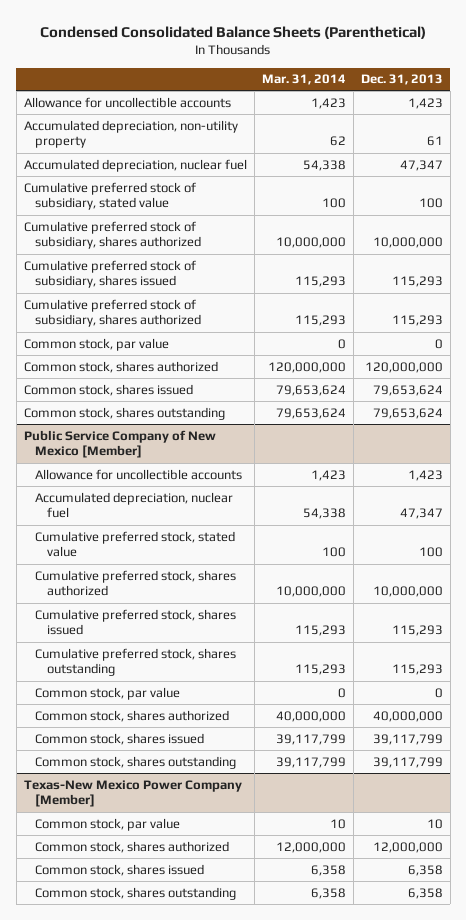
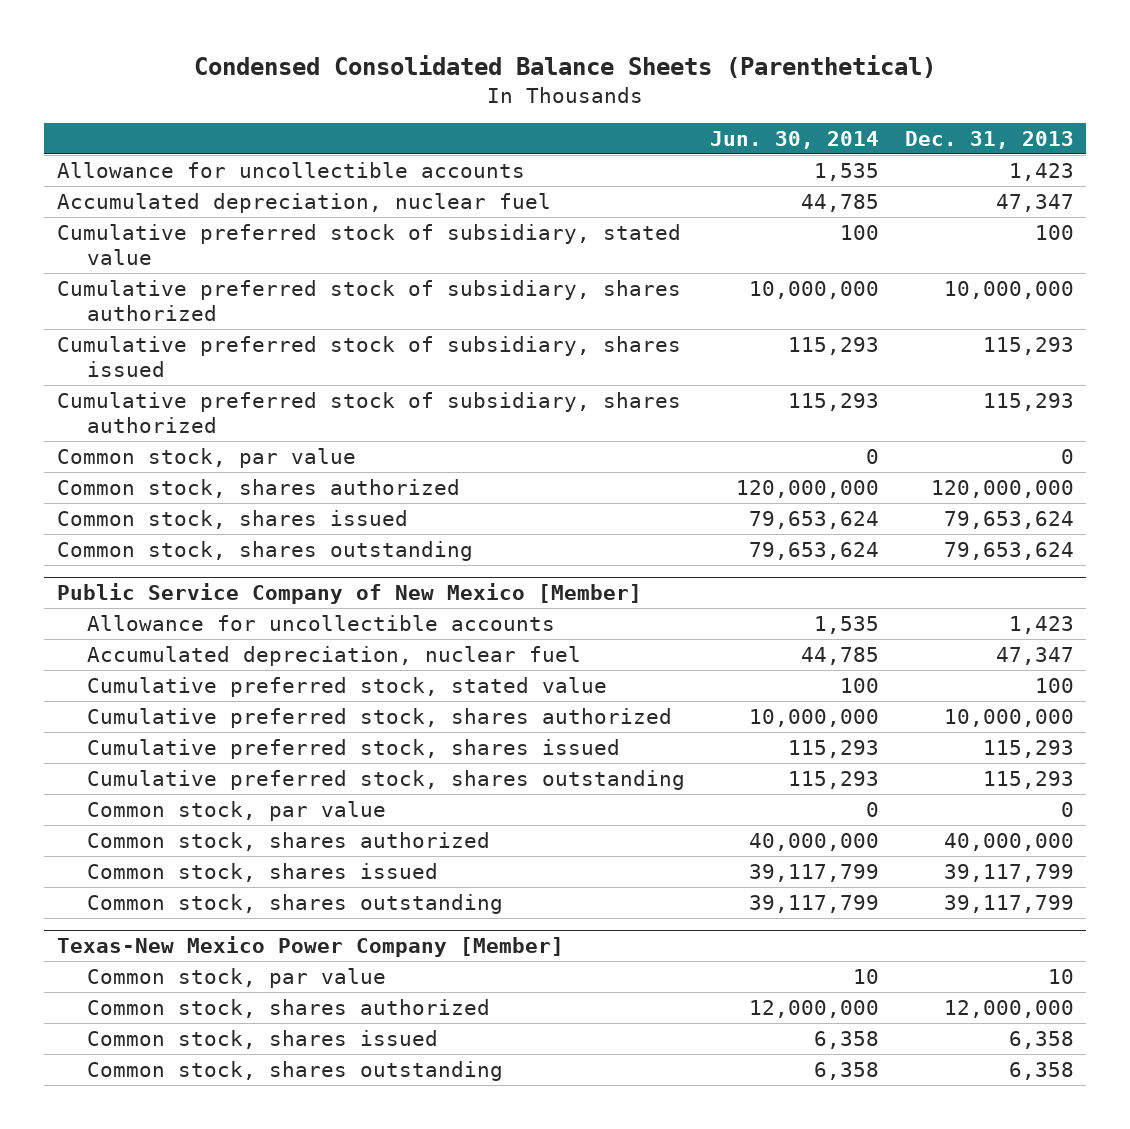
[261,74,346,86] Mar. 31, 2014 -> none
none -> [710,130,880,149] Jun. 30, 2014
[23,119,238,149] Accumulated depreciation, non-utility property -> none

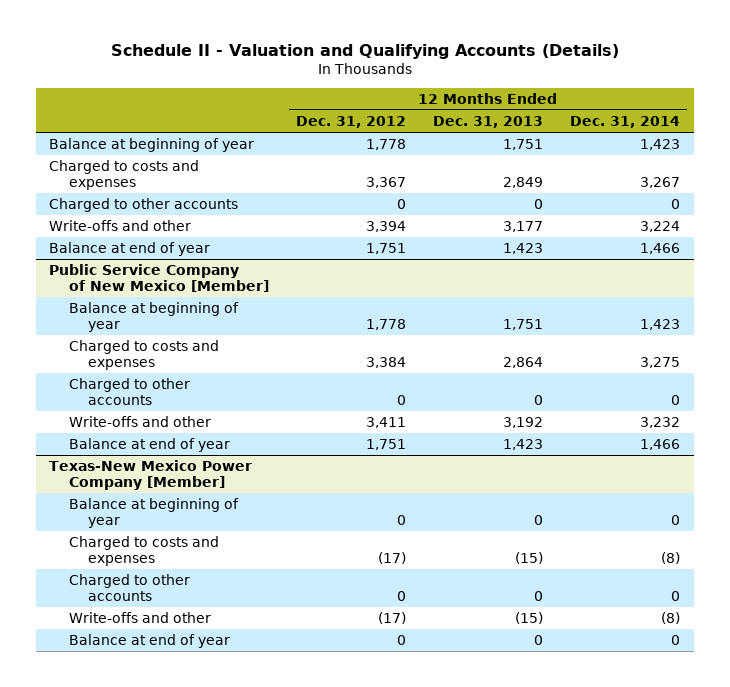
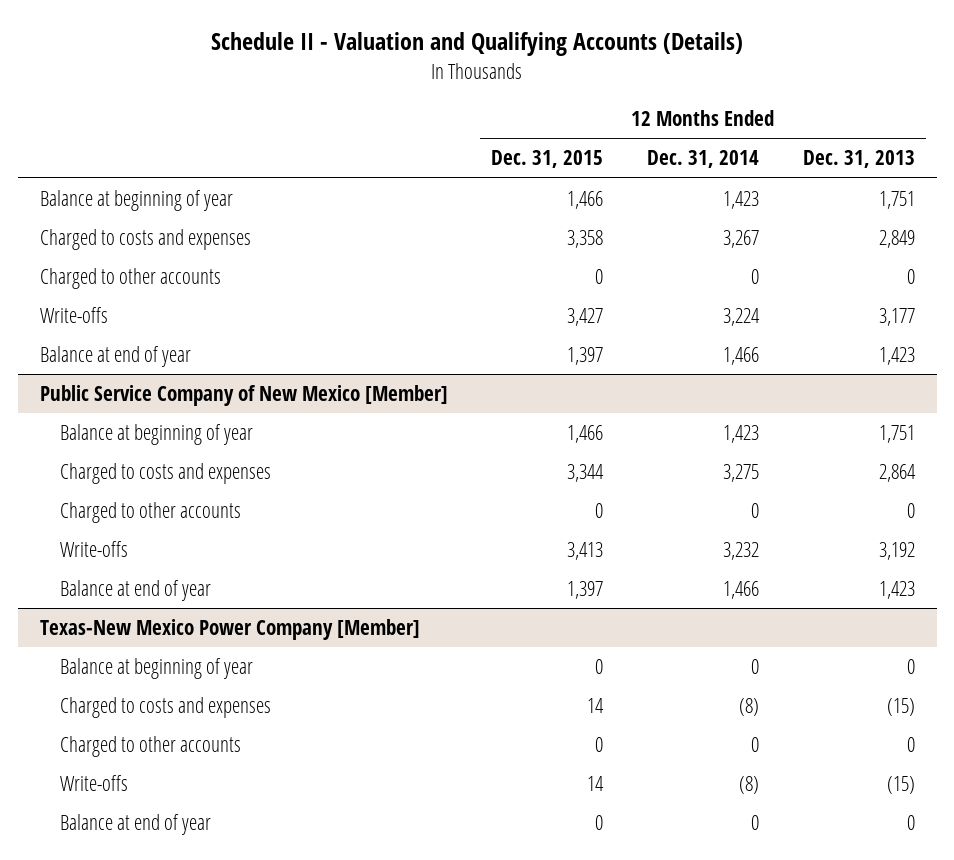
[295,116,406,129] Dec. 31, 2012 -> none
none -> [491,150,604,169] Dec. 31, 2015
[49,220,192,232] Write-offs and other -> [39,306,108,323] Write-offs
[68,416,211,428] Write-offs and other -> [59,540,128,557] Write-offs
[68,612,211,624] Write-offs and other -> [59,774,128,791] Write-offs

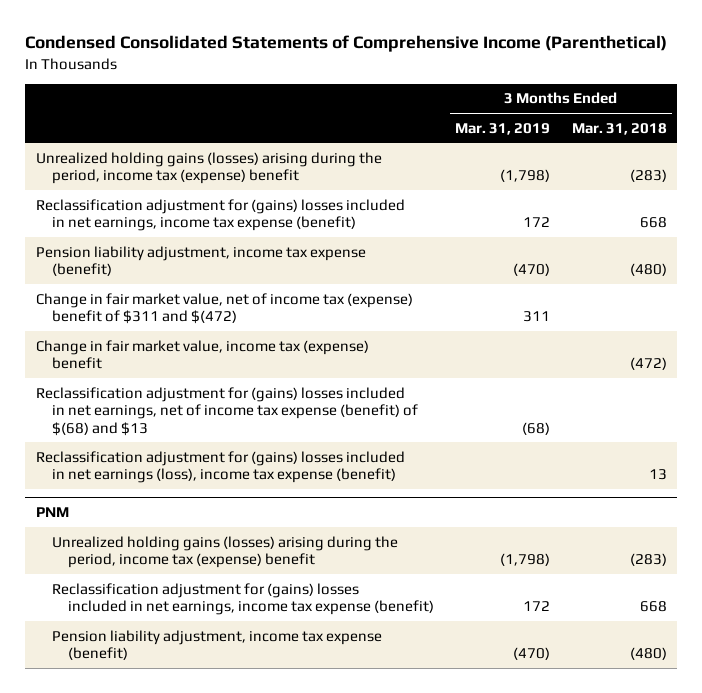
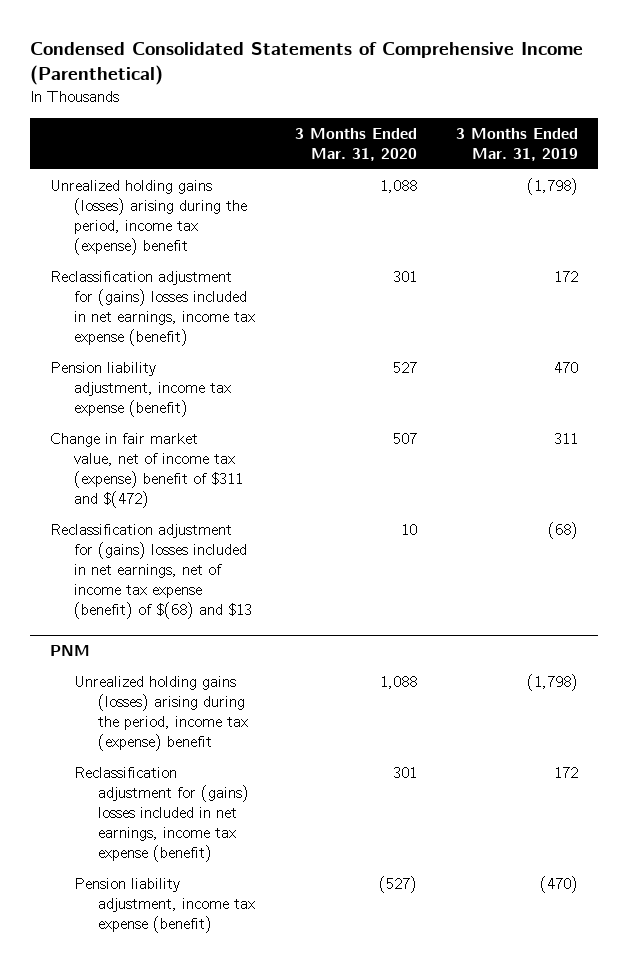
[571,122,667,135] Mar. 31, 2018 -> none
none -> [294,127,417,161] 3 Months Ended Mar. 31, 2020
[513,263,551,277] (470) -> [554,362,579,374] 470
[35,339,369,370] Change in fair market value, income tax (expense) benefit -> none
[35,450,405,484] Reclassification adjustment for (gains) losses included in net earnings (loss), income tax expense (benefit) -> none

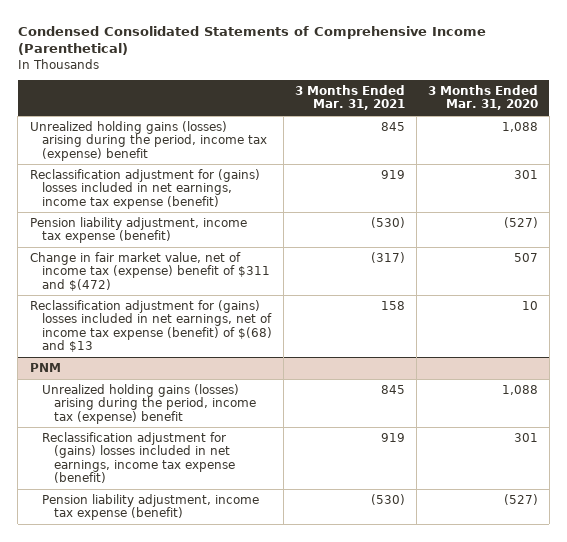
[456,127,579,161] 3 Months Ended Mar. 31, 2019 -> none
none -> [294,85,405,111] 3 Months Ended Mar. 31, 2021
[392,362,417,374] 527 -> [503,217,538,229] (527)

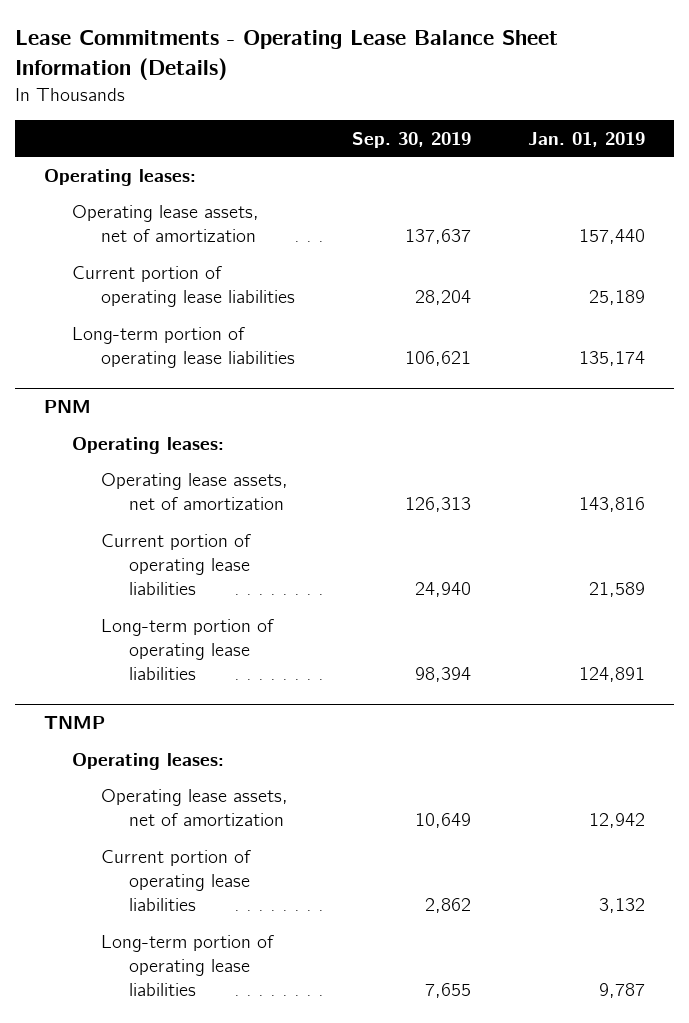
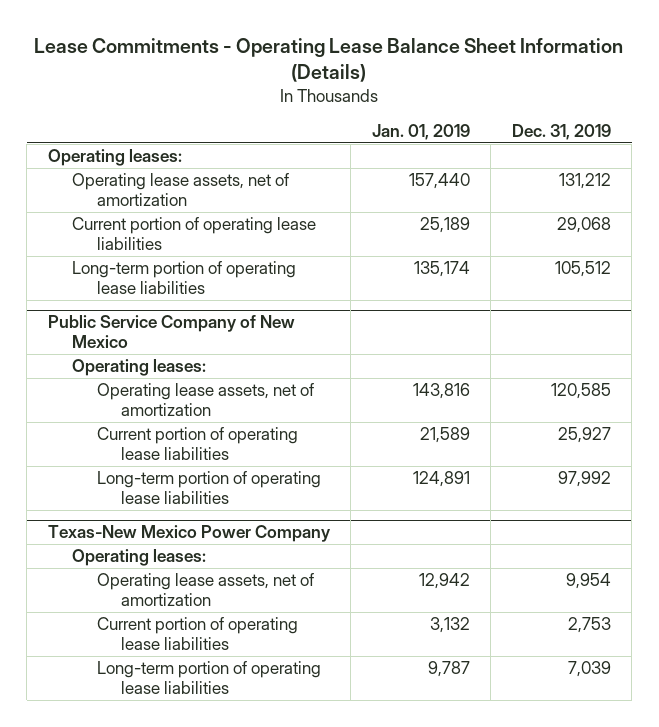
[352,131,472,148] Sep. 30, 2019 -> none
none -> [511,123,611,140] Dec. 31, 2019
[44,399,92,413] PNM -> [47,315,295,349] Public Service Company of New Mexico
[44,715,106,729] TNMP -> [47,525,331,543] Texas-New Mexico Power Company

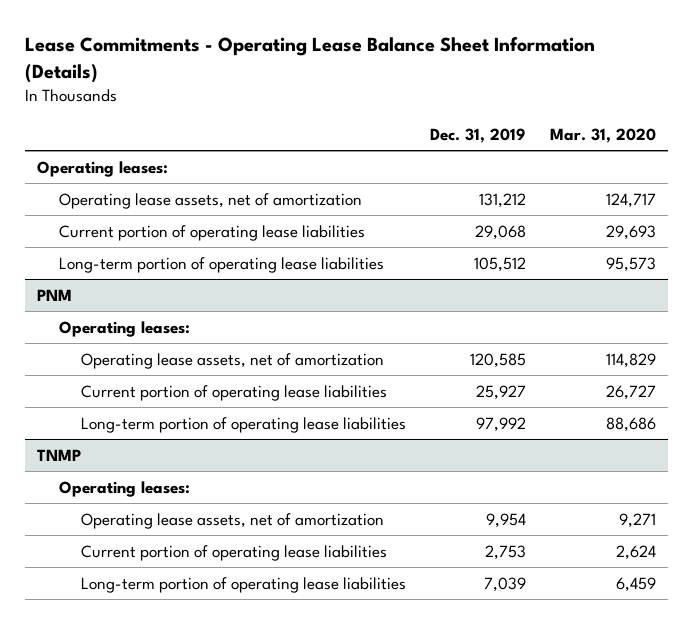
[371,123,470,140] Jan. 01, 2019 -> none
none -> [549,128,656,144] Mar. 31, 2020
[47,315,295,349] Public Service Company of New Mexico -> [36,288,72,301] PNM
[47,525,331,543] Texas-New Mexico Power Company -> [36,448,81,461] TNMP

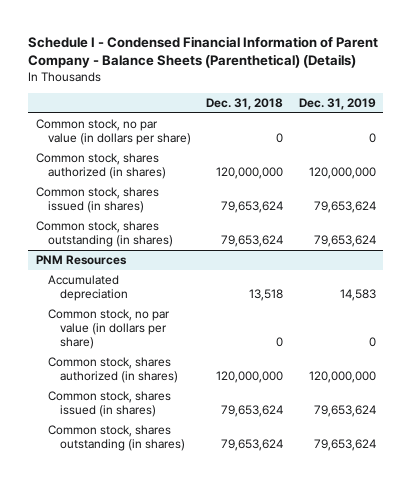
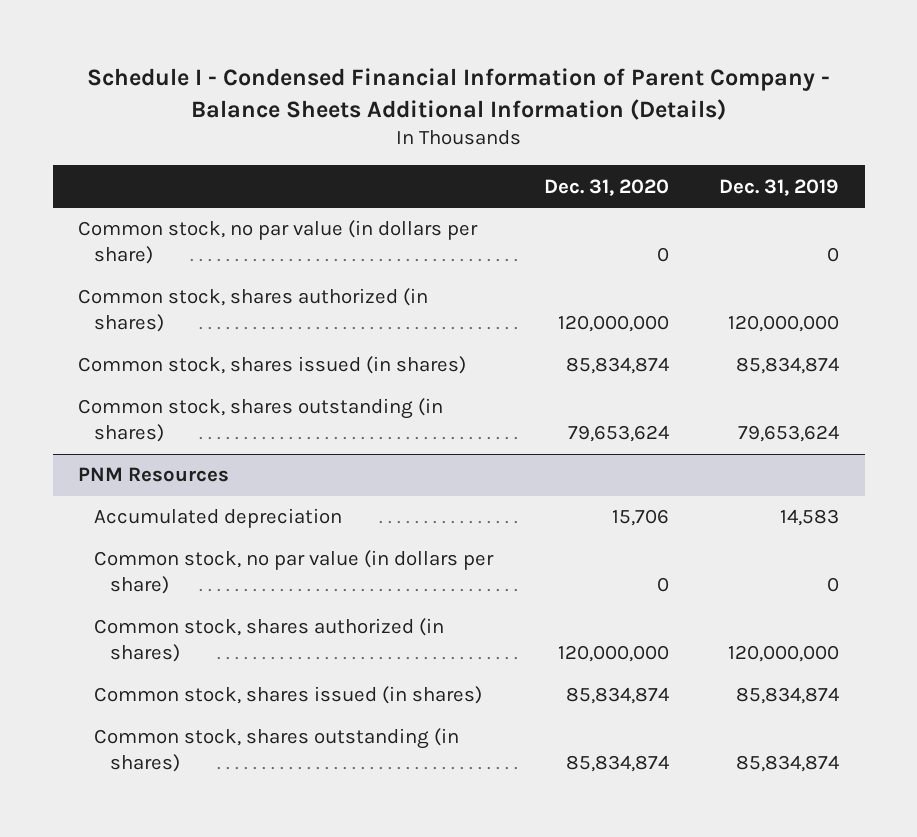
[28,35,379,69] Schedule I - Condensed Financial Information of Parent Company - Balance Sheets (Parenthetical) (Details) -> [86,67,830,120] Schedule I - Condensed Financial Information of Parent Company - Balance Sheets Additional Information (Details)
[206,98,284,111] Dec. 31, 2018 -> none
none -> [543,178,669,196] Dec. 31, 2020
[313,201,376,214] 79,653,624 -> [736,357,840,375] 85,834,874
[313,405,376,418] 79,653,624 -> [736,687,840,705] 85,834,874
[313,439,376,452] 79,653,624 -> [736,755,840,773] 85,834,874

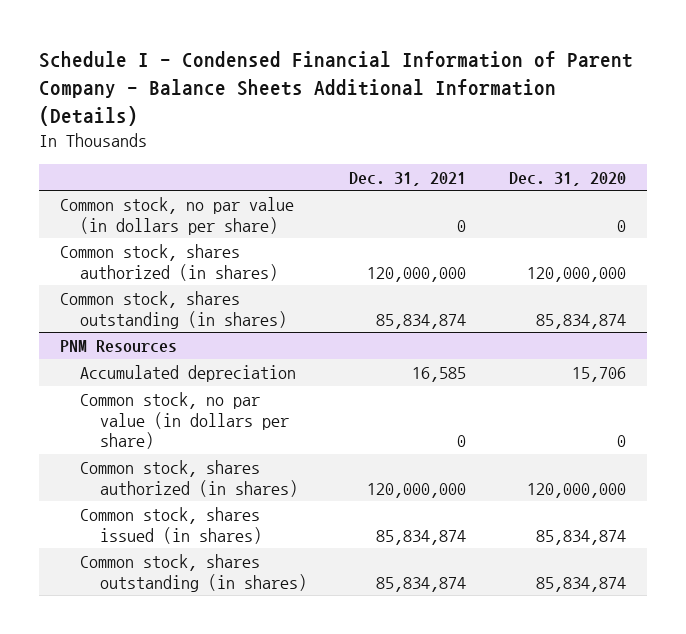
[719,178,840,196] Dec. 31, 2019 -> none
none -> [349,171,467,186] Dec. 31, 2021
[78,356,467,375] Common stock, shares issued (in shares) -> none
[567,425,669,443] 79,653,624 -> [535,313,626,329] 85,834,874

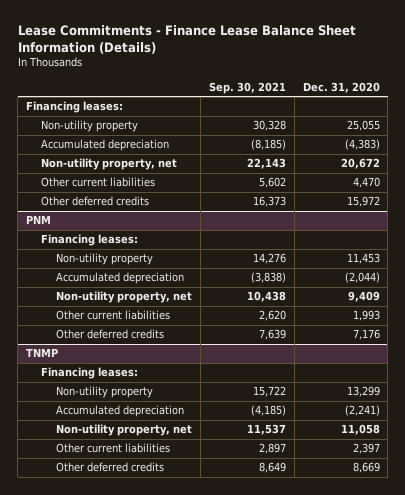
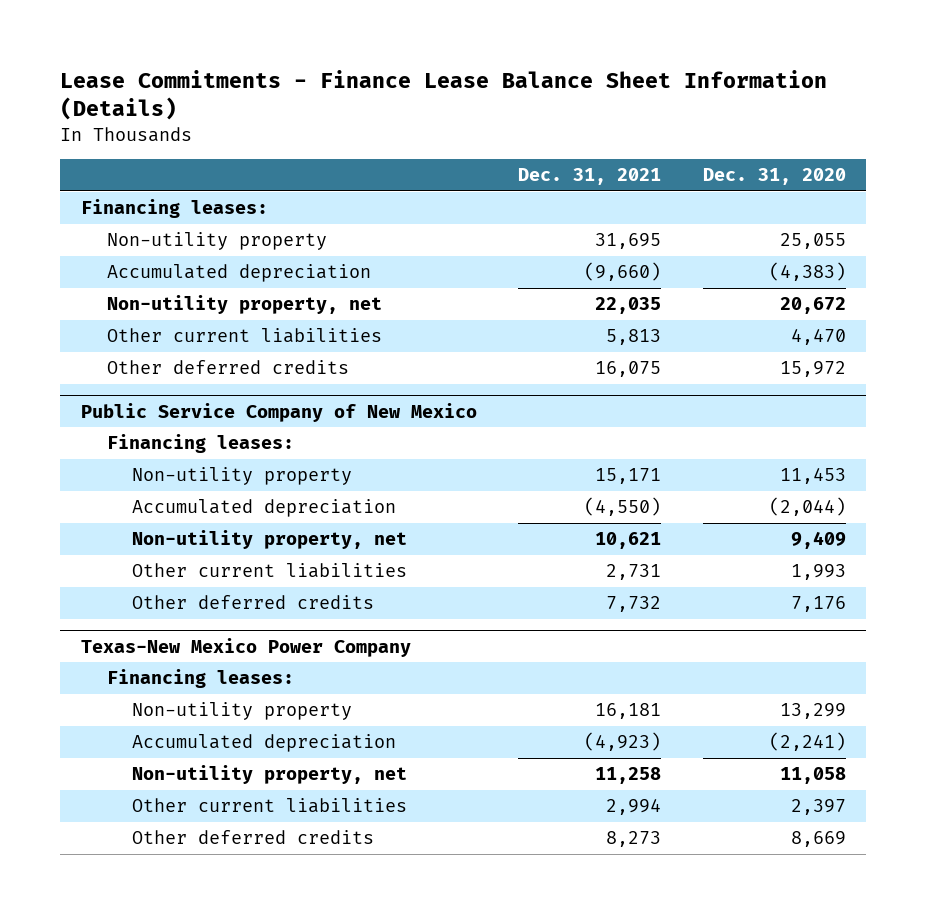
[208,81,286,94] Sep. 30, 2021 -> none
none -> [518,168,662,186] Dec. 31, 2021
[25,215,51,225] PNM -> [81,402,478,422] Public Service Company of New Mexico
[25,348,58,358] TNMP -> [81,637,412,657] Texas-New Mexico Power Company

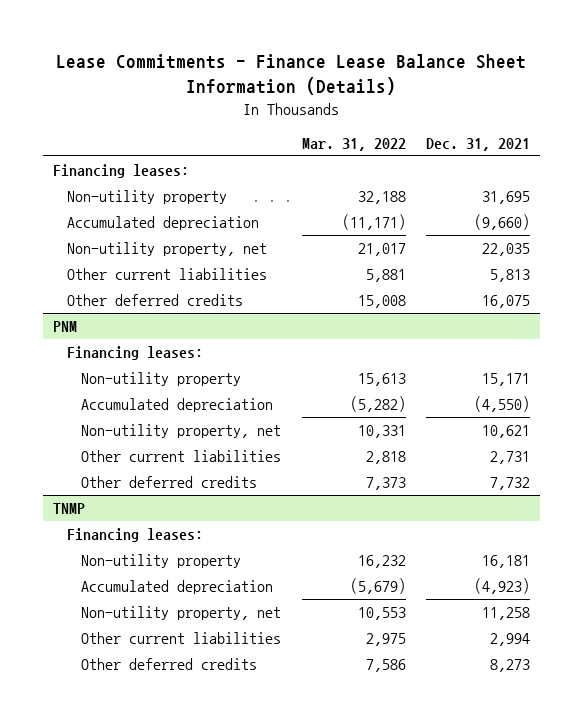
[702,168,846,186] Dec. 31, 2020 -> none
none -> [301,138,406,152] Mar. 31, 2022
[81,402,478,422] Public Service Company of New Mexico -> [52,321,77,333] PNM
[81,637,412,657] Texas-New Mexico Power Company -> [52,503,85,515] TNMP

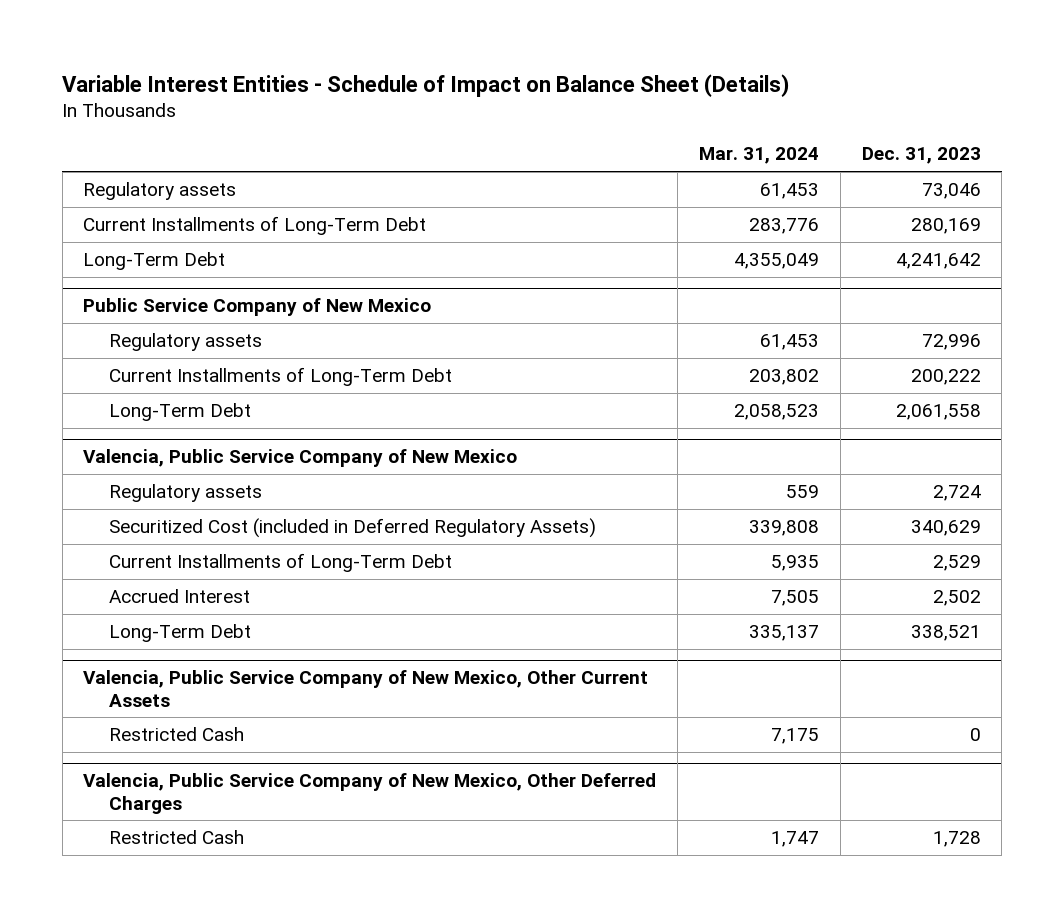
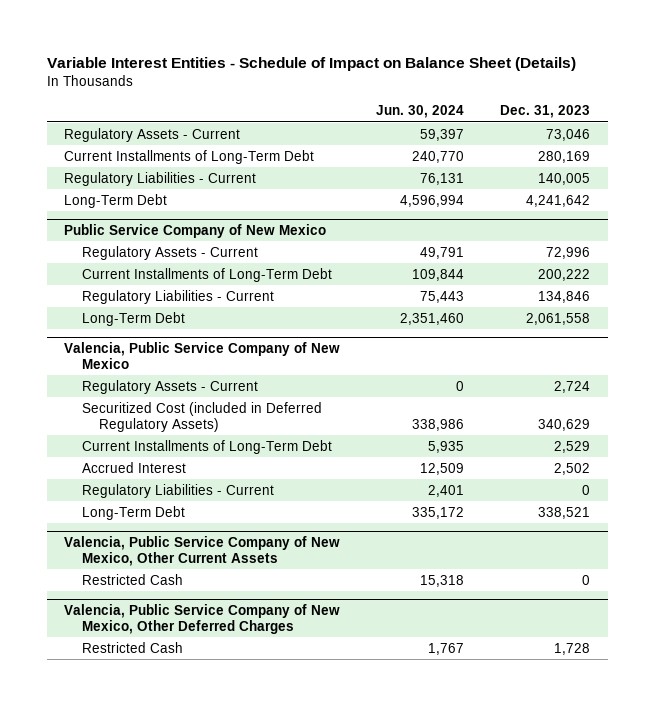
[699,147,820,165] Mar. 31, 2024 -> none
none -> [376,105,465,119] Jun. 30, 2024
[83,182,237,201] Regulatory assets -> [64,127,241,142] Regulatory Assets - Current
none -> [64,171,257,186] Regulatory Liabilities - Current
[108,333,262,352] Regulatory assets -> [81,245,258,260] Regulatory Assets - Current
none -> [81,289,274,304] Regulatory Liabilities - Current
[108,484,262,503] Regulatory assets -> [81,379,258,394] Regulatory Assets - Current
none -> [81,483,274,498] Regulatory Liabilities - Current

